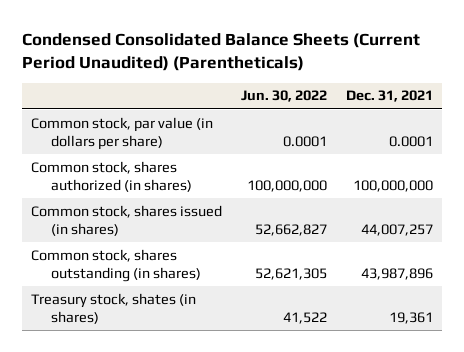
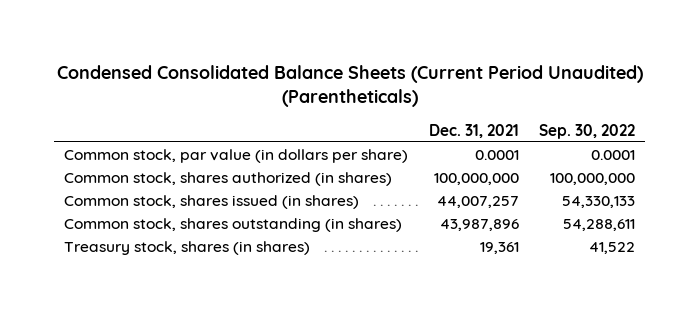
[241,90,328,103] Jun. 30, 2022 -> none
none -> [538,123,635,139] Sep. 30, 2022
[31,292,197,324] Treasury stock, shates (in shares) -> [64,241,311,256] Treasury stock, shares (in shares)

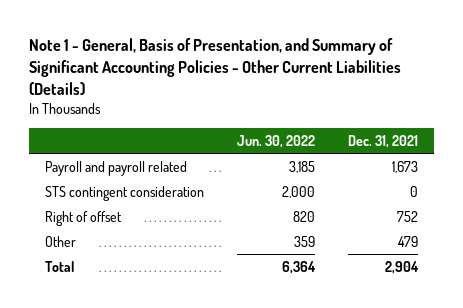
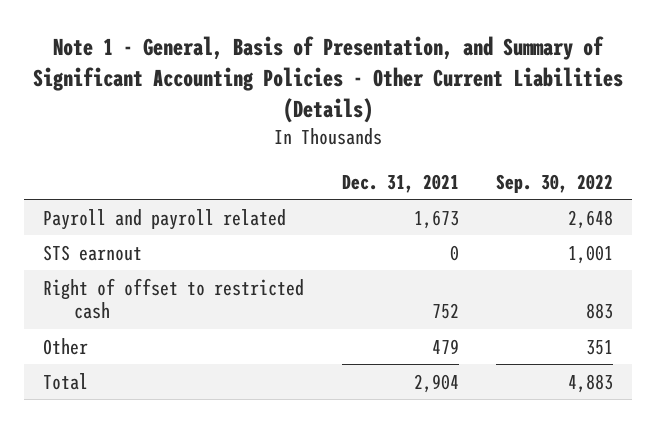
[236,134,315,148] Jun. 30, 2022 -> none
none -> [495,173,613,193] Sep. 30, 2022
[45,185,205,201] STS contingent consideration -> [43,244,143,261] STS earnout
[45,210,123,226] Right of offset -> [43,277,305,320] Right of offset to restricted cash

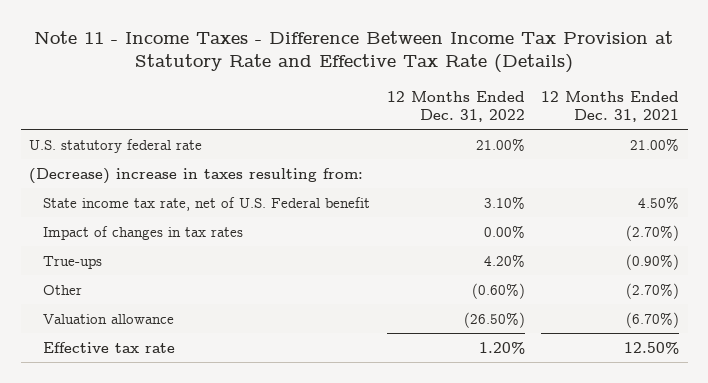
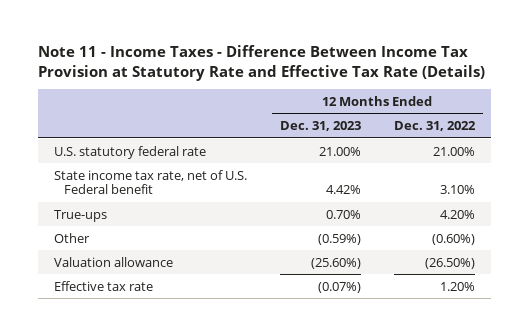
[541,91,680,122] 12 Months Ended Dec. 31, 2021 -> none
none -> [280,121,362,132] Dec. 31, 2023
[28,167,363,184] (Decrease) increase in taxes resulting from: -> none
[43,225,244,240] Impact of changes in tax rates -> none

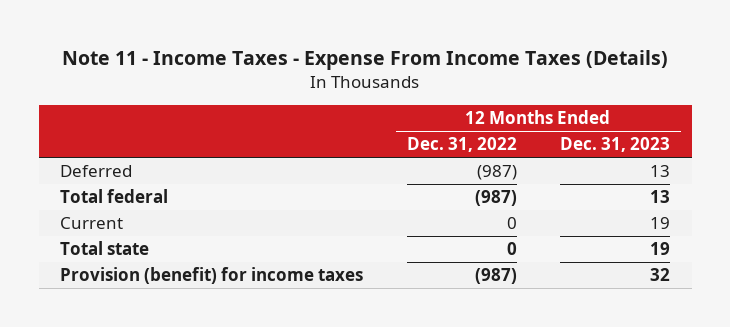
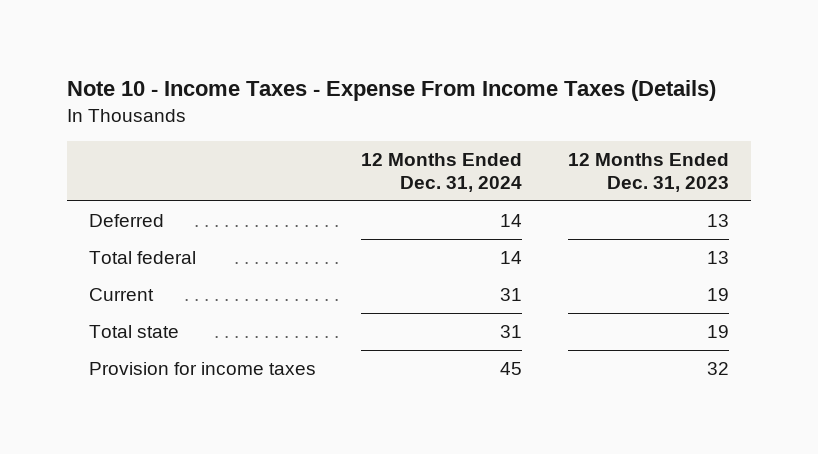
[62,50,669,71] Note 11 - Income Taxes - Expense From Income Taxes (Details) -> [66,80,716,102] Note 10 - Income Taxes - Expense From Income Taxes (Details)
[406,137,517,153] Dec. 31, 2022 -> none
none -> [361,153,523,193] 12 Months Ended Dec. 31, 2024
[60,267,364,285] Provision (benefit) for income taxes -> [89,362,317,376] Provision for income taxes

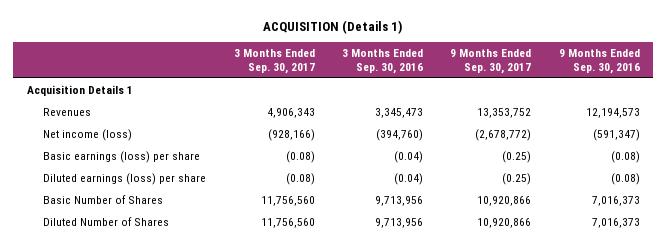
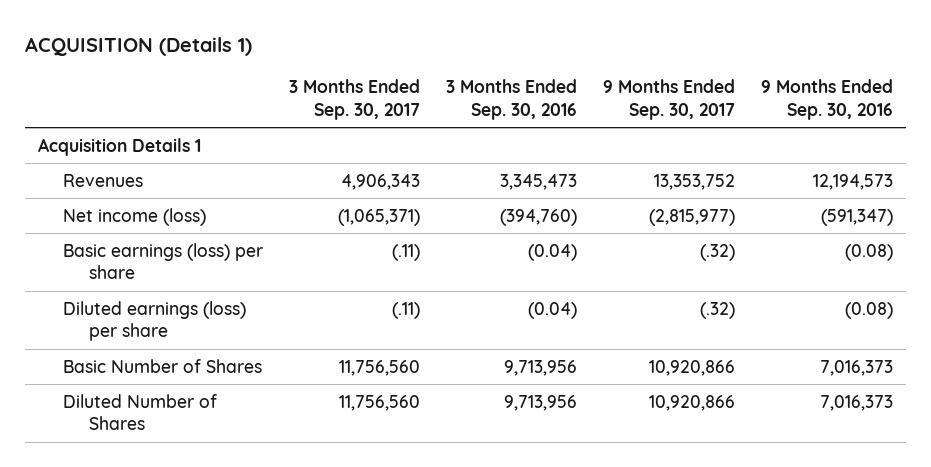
[267,128,315,141] (928,166) -> [338,208,421,226] (1,065,371)
[475,128,532,141] (2,678,772) -> [649,208,736,226] (2,815,977)
[285,150,315,163] (0.08) -> [392,243,421,261] (.11)
[502,150,532,163] (0.25) -> [700,243,736,261] (.32)
[285,172,315,185] (0.08) -> [392,301,421,319] (.11)
[502,172,532,185] (0.25) -> [700,301,736,319] (.32)

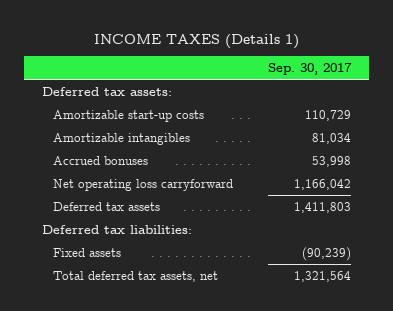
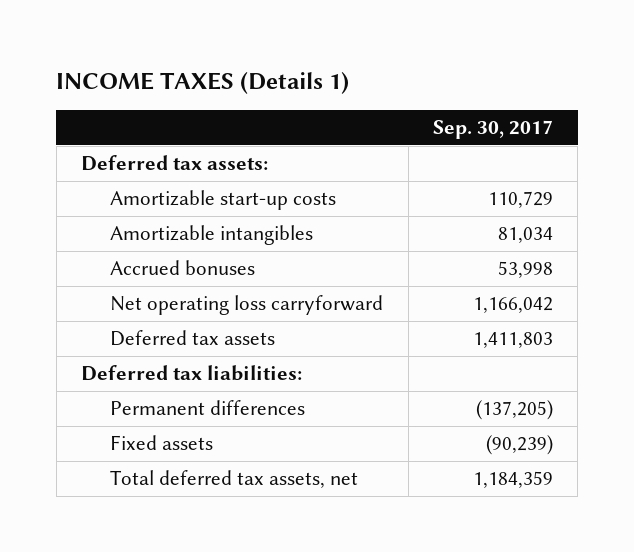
none -> [110,400,306,416] Permanent differences
[294,270,352,282] 1,321,564 -> [473,471,554,489] 1,184,359

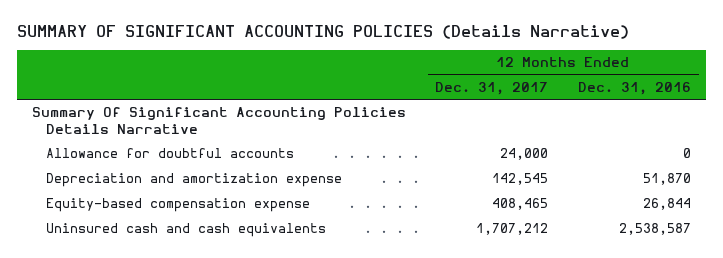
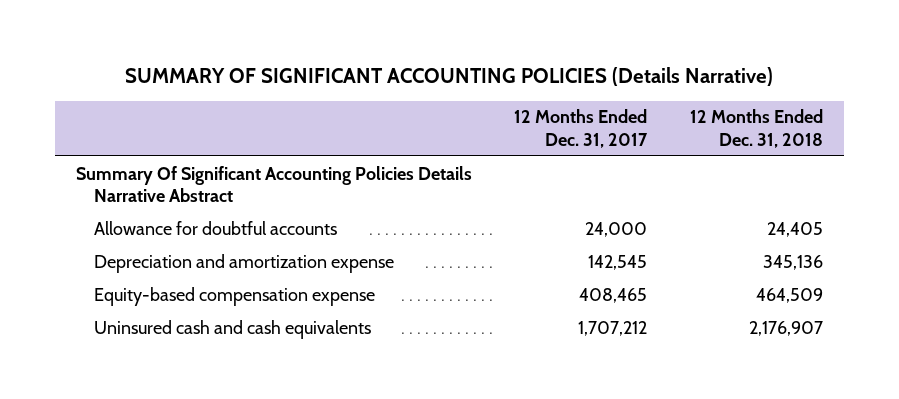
[578,81,692,95] Dec. 31, 2016 -> none
none -> [689,109,823,148] 12 Months Ended Dec. 31, 2018
[31,107,406,134] Summary Of Significant Accounting Policies Details Narrative -> [75,165,472,203] Summary Of Significant Accounting Policies Details Narrative Abstract

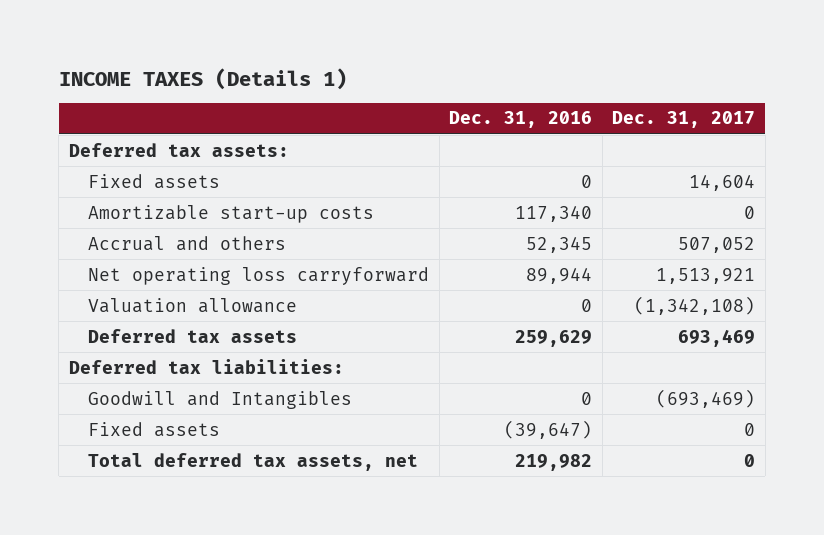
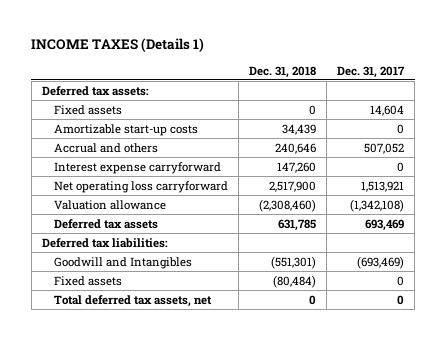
[449,111,593,129] Dec. 31, 2016 -> none
none -> [249,65,317,78] Dec. 31, 2018
none -> [54,161,222,174] Interest expense carryforward

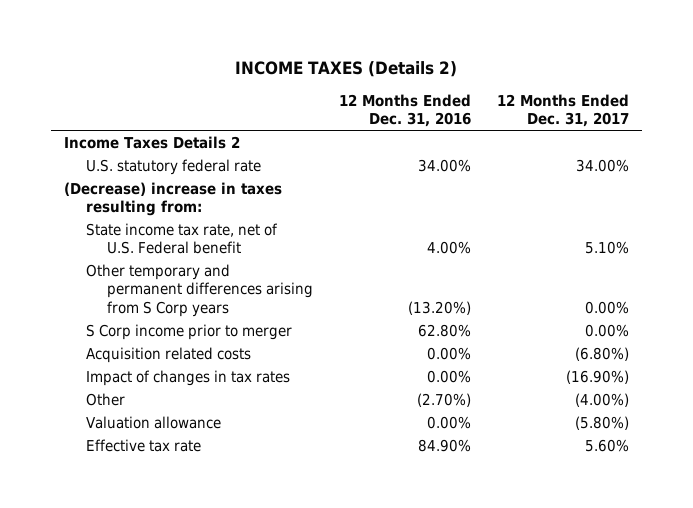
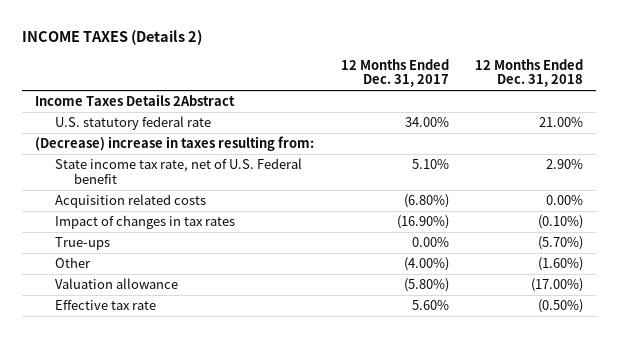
[339,93,472,127] 12 Months Ended Dec. 31, 2016 -> none
none -> [475,58,584,88] 12 Months Ended Dec. 31, 2018
[63,135,240,149] Income Taxes Details 2 -> [35,94,236,107] Income Taxes Details 2Abstract
[85,263,314,317] Other temporary and permanent differences arising from S Corp years -> none
[85,323,292,340] S Corp income prior to merger -> none
none -> [54,237,110,251] True-ups

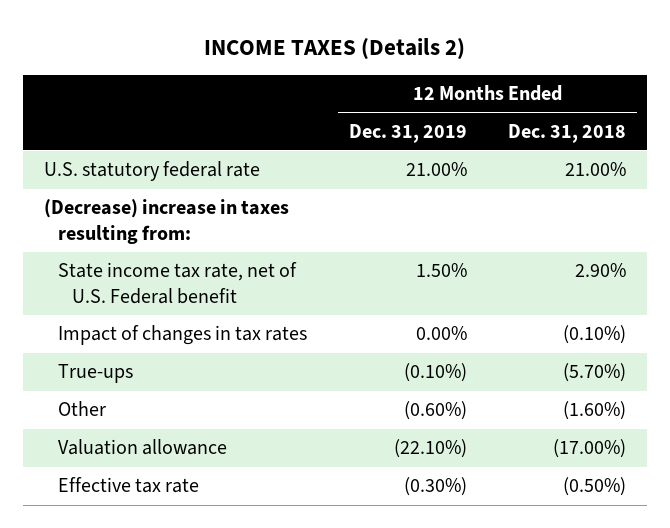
[340,58,449,88] 12 Months Ended Dec. 31, 2017 -> none
none -> [348,123,467,143] Dec. 31, 2019
[35,94,236,107] Income Taxes Details 2Abstract -> none
[54,194,206,209] Acquisition related costs -> none

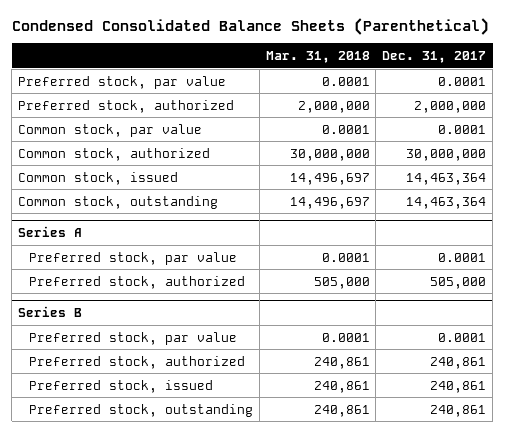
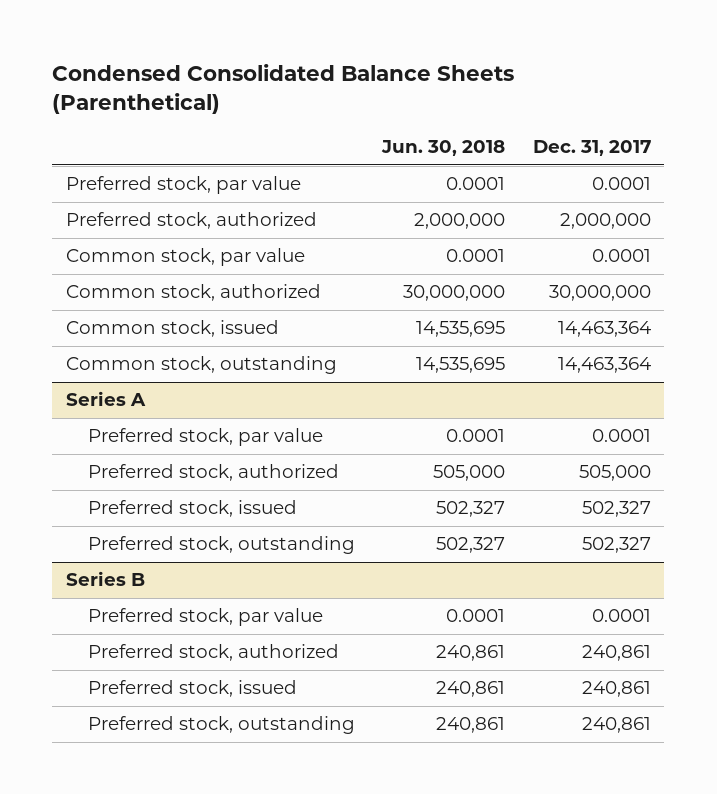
[265,50,370,63] Mar. 31, 2018 -> none
none -> [381,140,506,157] Jun. 30, 2018
none -> [88,500,298,518] Preferred stock, issued
none -> [88,536,356,555] Preferred stock, outstanding

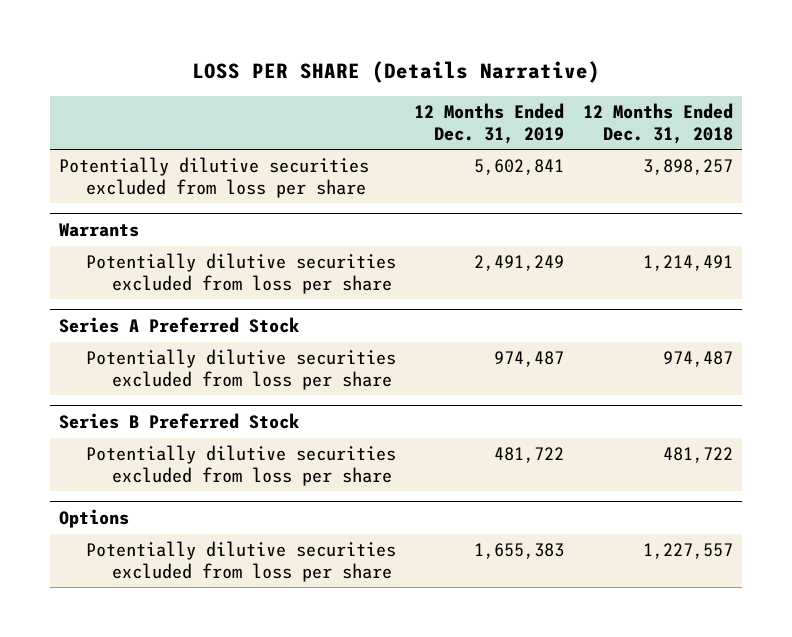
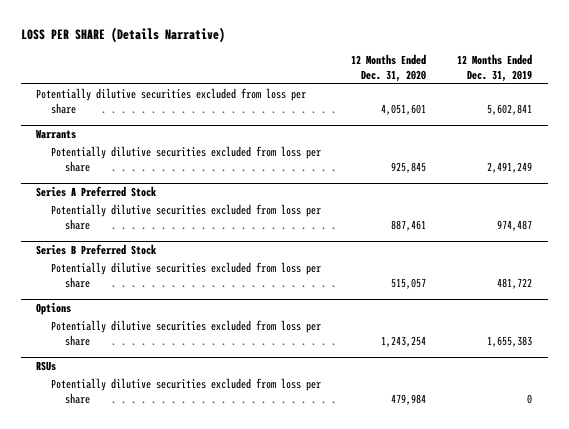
[582,102,733,144] 12 Months Ended Dec. 31, 2018 -> none
none -> [351,53,427,82] 12 Months Ended Dec. 31, 2020
none -> [36,361,57,372] RSUs
none -> [50,378,321,404] Potentially dilutive securities excluded from loss per share

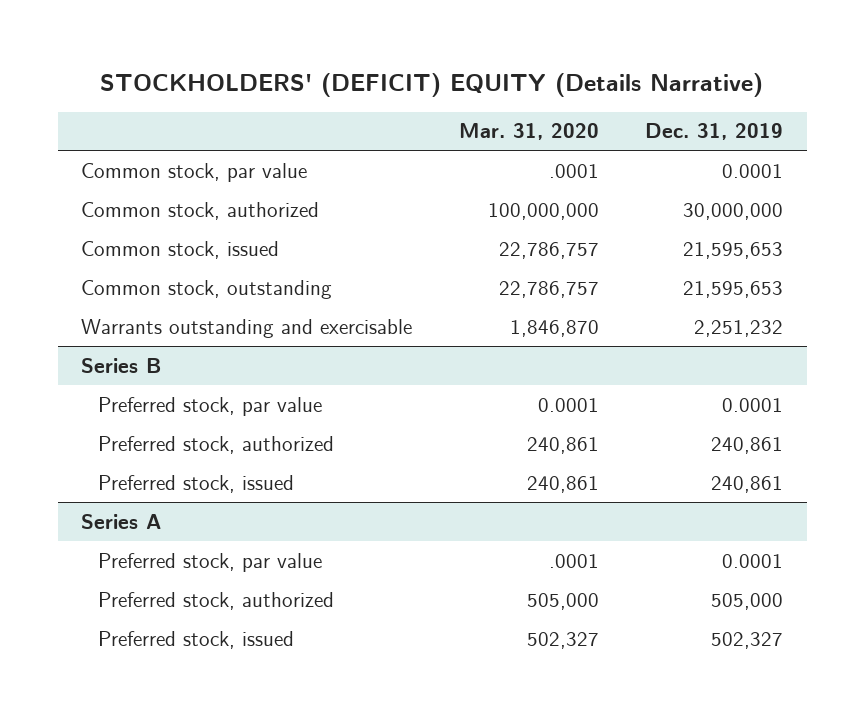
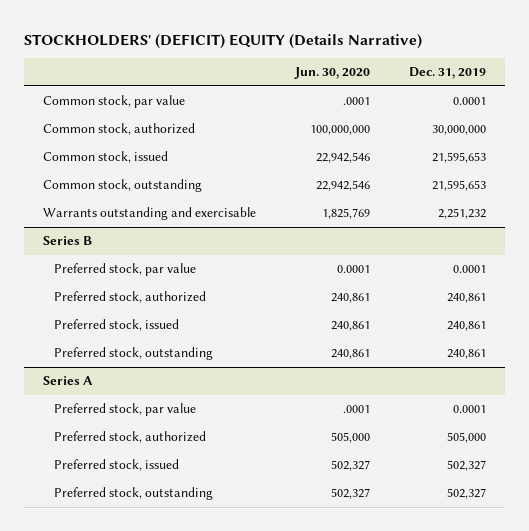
[458,123,599,141] Mar. 31, 2020 -> none
none -> [293,67,370,80] Jun. 30, 2020
none -> [54,347,214,361] Preferred stock, outstanding
none -> [54,487,214,501] Preferred stock, outstanding

